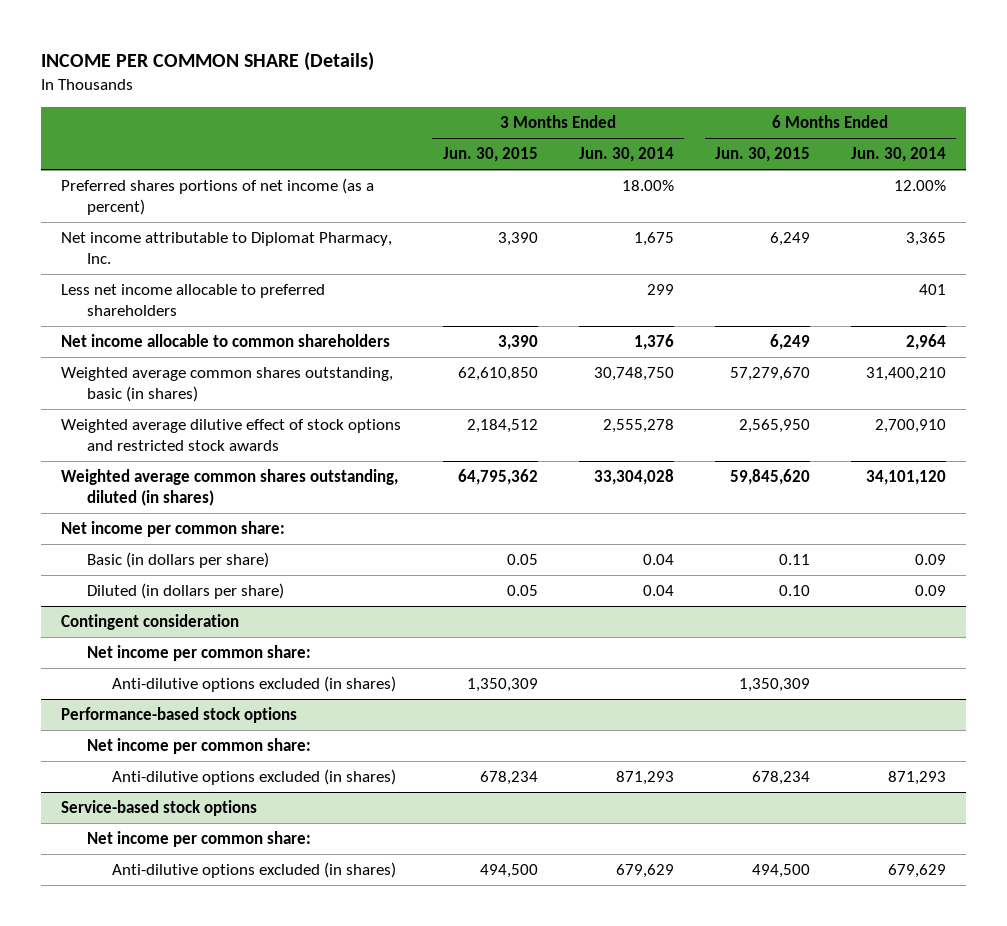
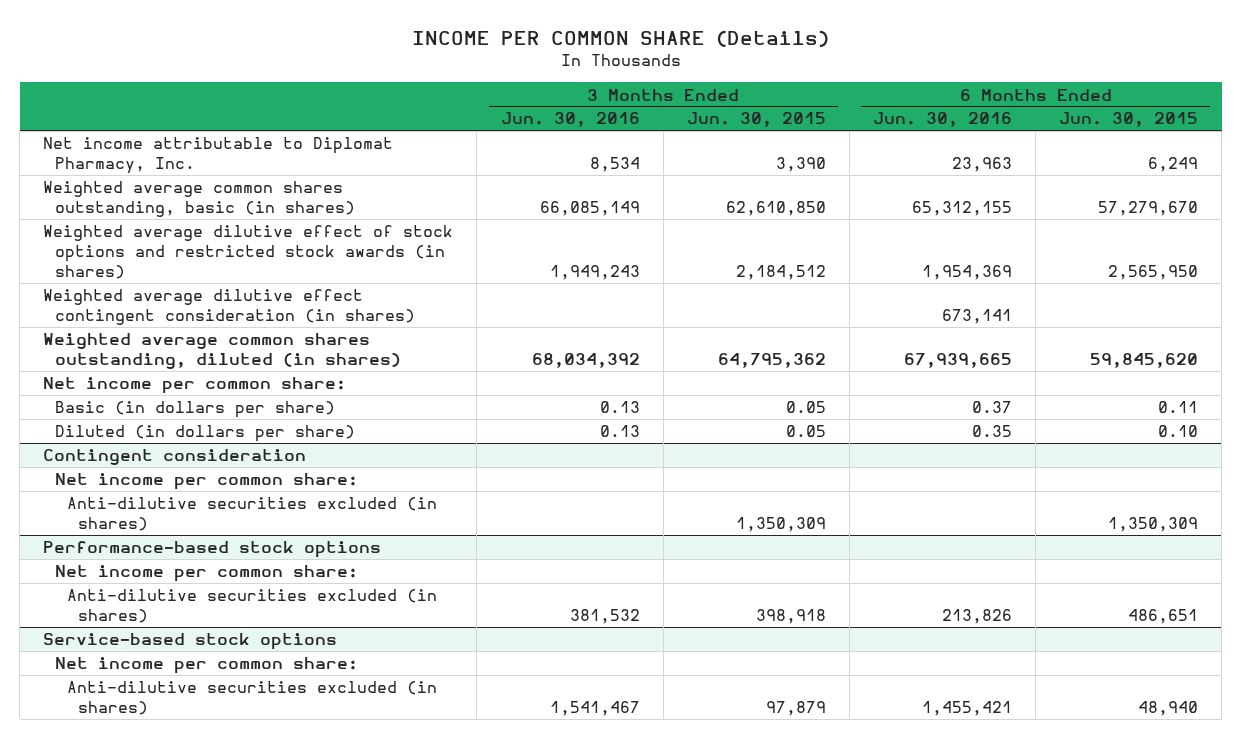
[578,147,674,163] Jun. 30, 2014 -> none
[850,147,946,163] Jun. 30, 2014 -> none
none -> [500,112,640,128] Jun. 30, 2016
none -> [873,112,1013,128] Jun. 30, 2016
[61,177,375,215] Preferred shares portions of net income (as a percent) -> none
[61,283,326,316] Less net income allocable to preferred shareholders -> none
[61,333,391,347] Net income allocable to common shareholders -> none
[61,418,402,451] Weighted average dilutive effect of stock options and restricted stock awards -> [43,225,454,279] Weighted average dilutive effect of stock options and restricted stock awards (in shares)
none -> [43,289,415,325] Weighted average dilutive effect contingent consideration (in shares)
[111,675,396,692] Anti-dilutive options excluded (in shares) -> [66,497,437,531] Anti-dilutive securities excluded (in shares)
[111,768,396,785] Anti-dilutive options excluded (in shares) -> [66,589,437,623] Anti-dilutive securities excluded (in shares)
[479,770,538,785] 678,234 -> [755,608,826,624] 398,918
[751,770,810,785] 678,234 -> [1128,608,1199,624] 486,651
[111,861,396,878] Anti-dilutive options excluded (in shares) -> [66,681,437,715] Anti-dilutive securities excluded (in shares)
[479,863,538,878] 494,500 -> [765,700,826,716] 97,879
[751,863,810,878] 494,500 -> [1138,700,1199,716] 48,940

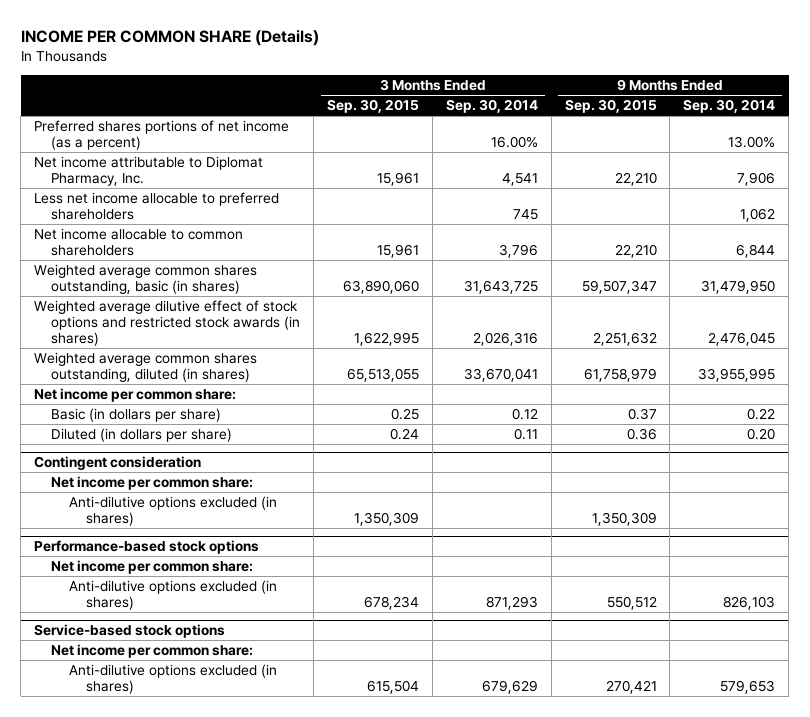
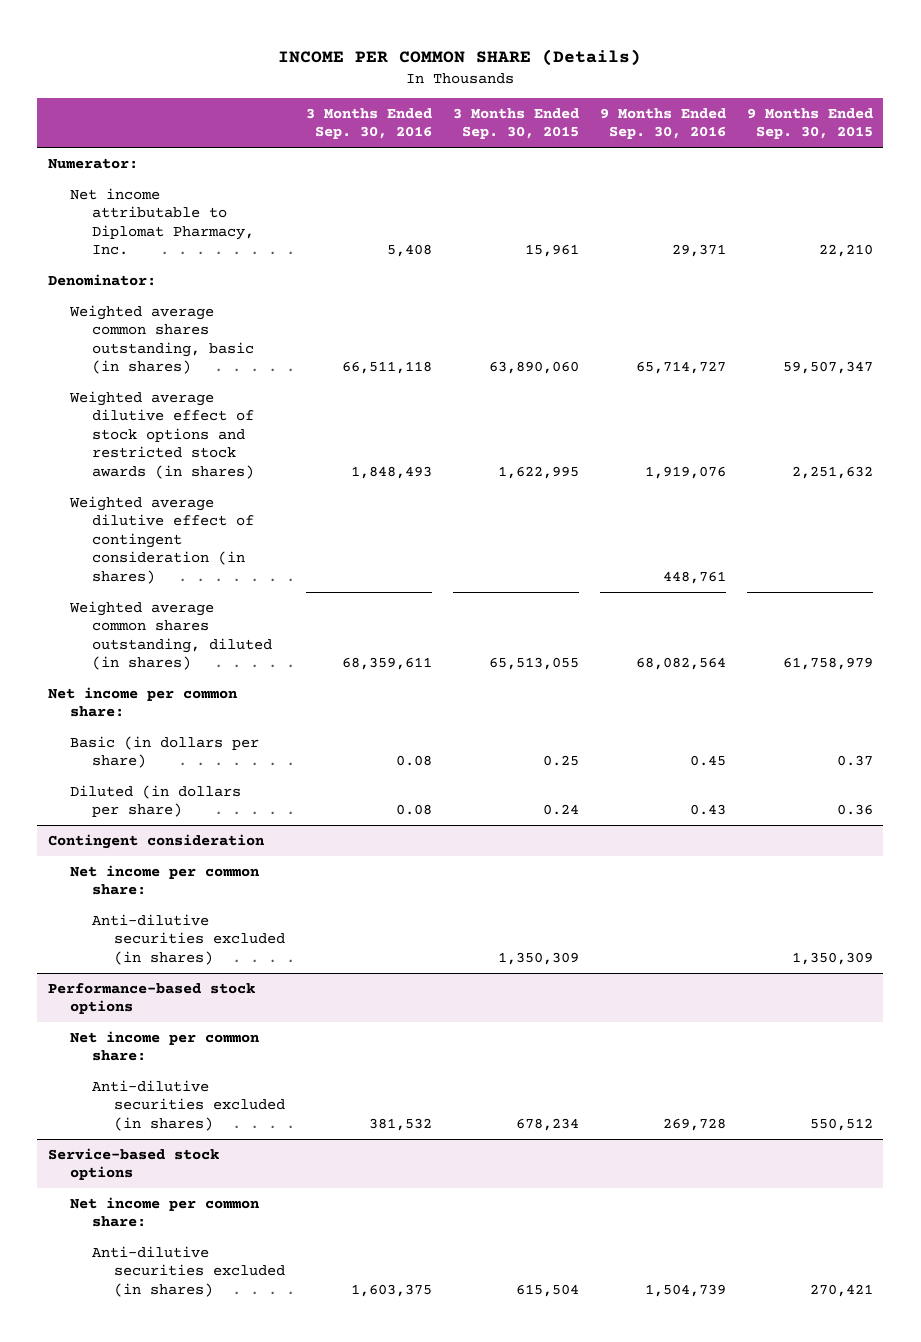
[445,99,538,114] Sep. 30, 2014 -> none
[683,99,776,114] Sep. 30, 2014 -> none
none -> [305,107,432,140] 3 Months Ended Sep. 30, 2016
none -> [599,107,726,140] 9 Months Ended Sep. 30, 2016
[34,119,290,150] Preferred shares portions of net income (as a percent) -> none
none -> [47,157,138,169] Numerator:
[34,191,280,220] Less net income allocable to preferred shareholders -> none
[34,227,244,256] Net income allocable to common shareholders -> none
none -> [47,273,156,286] Denominator:
none -> [68,495,254,584] Weighted average dilutive effect of contingent consideration (in shares)
[68,495,277,526] Anti-dilutive options excluded (in shares) -> [91,913,285,965] Anti-dilutive securities excluded (in shares)
[68,579,277,610] Anti-dilutive options excluded (in shares) -> [91,1079,285,1131] Anti-dilutive securities excluded (in shares)
[68,663,277,694] Anti-dilutive options excluded (in shares) -> [91,1245,285,1297] Anti-dilutive securities excluded (in shares)

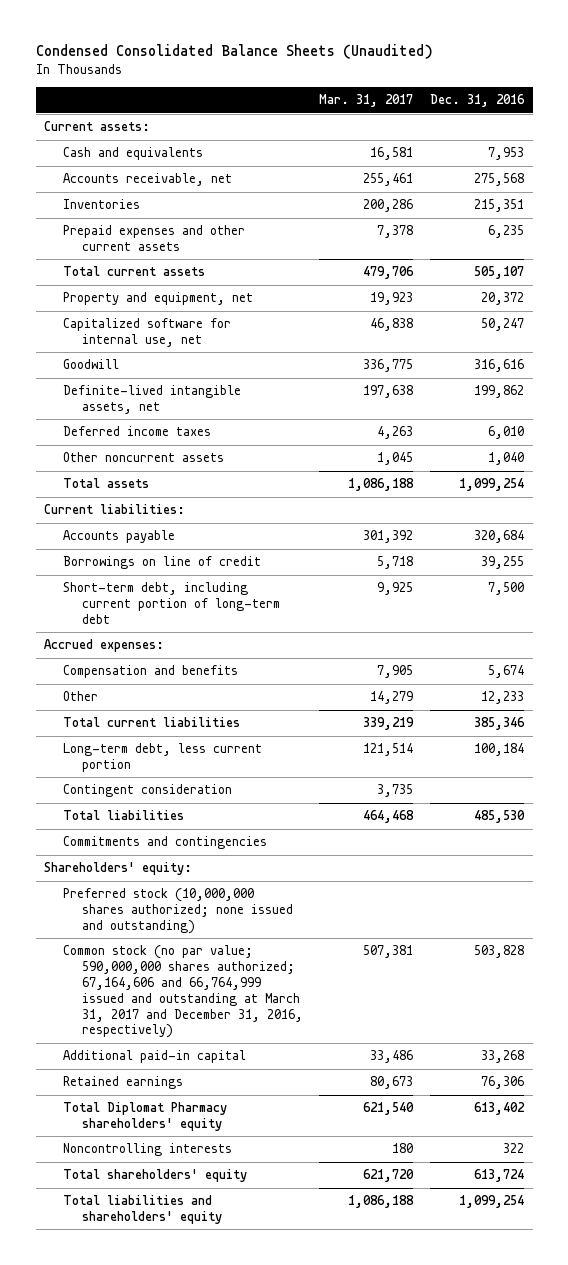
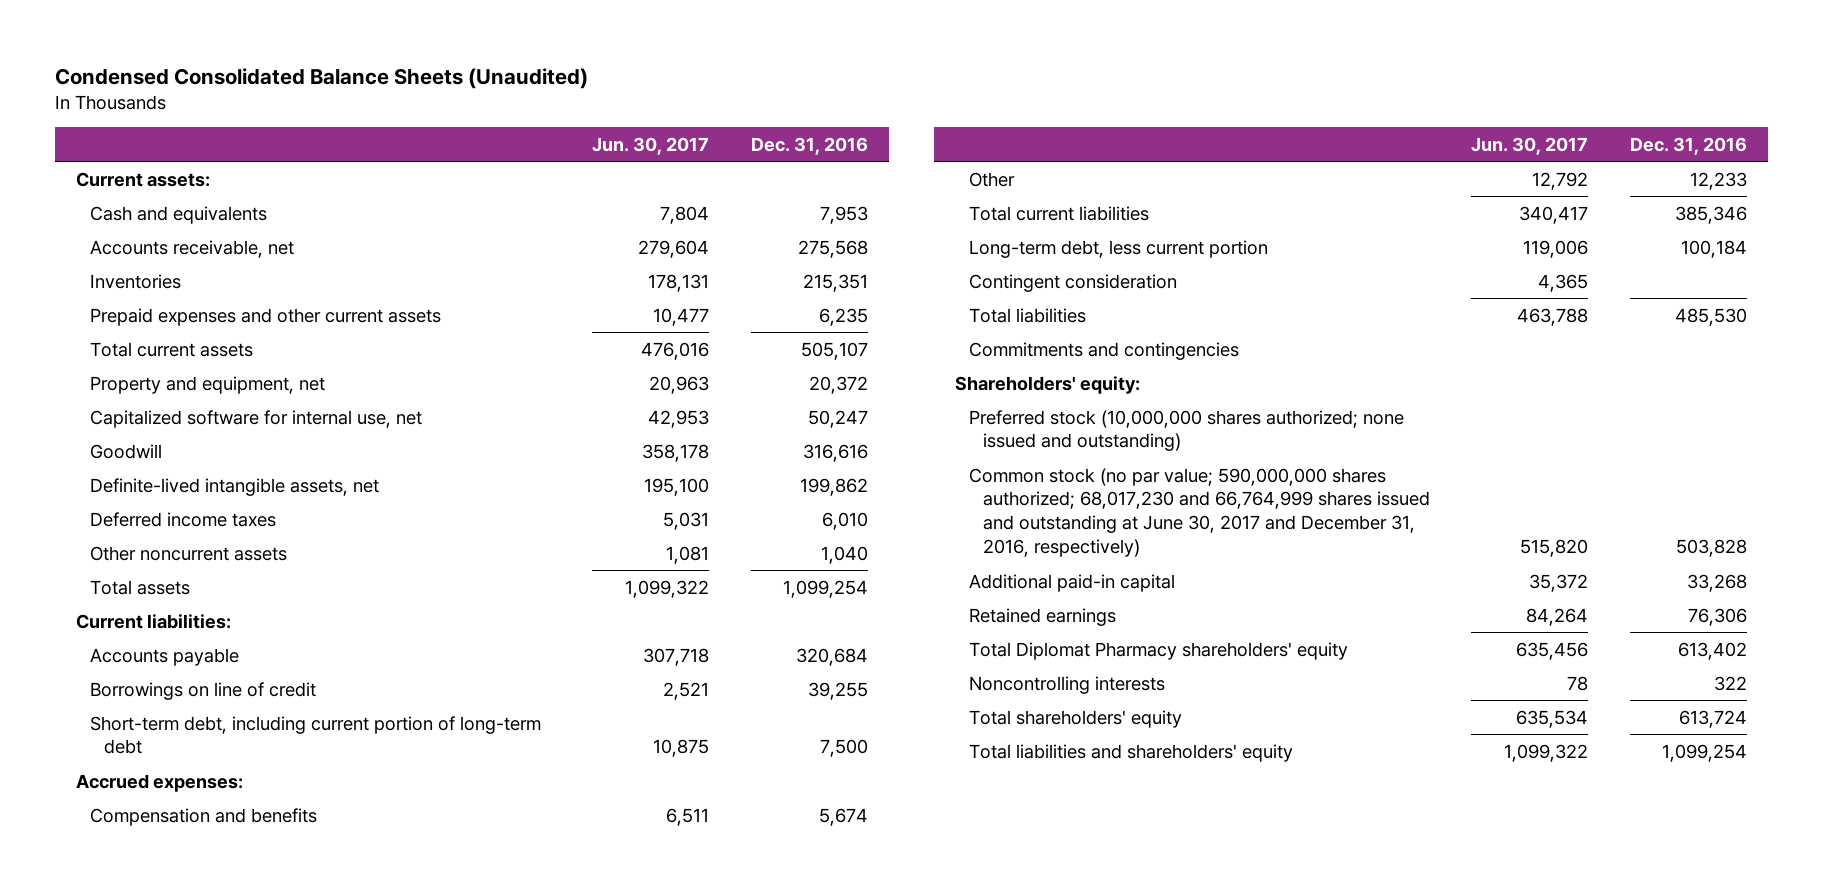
[319,94,414,108] Mar. 31, 2017 -> none
none -> [592,136,710,155] Jun. 30, 2017
[62,945,303,1039] Common stock (no par value; 590,000,000 shares authorized; 67,164,606 and 66,764,999 issued and outstanding at March 31, 2017 and December 31, 2016, respectively) -> [968,467,1430,557] Common stock (no par value; 590,000,000 shares authorized; 68,017,230 and 66,764,999 shares issued and outstanding at June 30, 2017 and December 31, 2016, respectively)

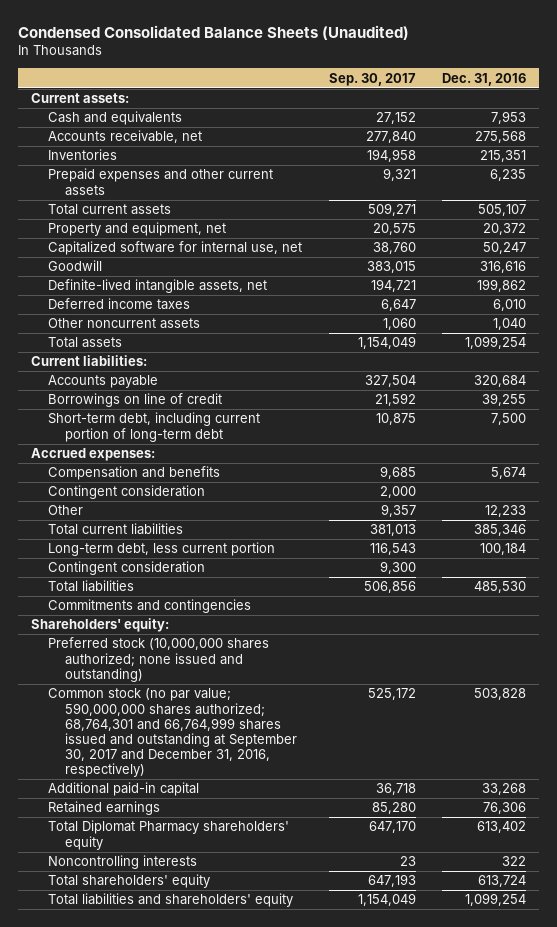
[592,136,710,155] Jun. 30, 2017 -> none
none -> [328,72,416,86] Sep. 30, 2017
none -> [47,485,205,500] Contingent consideration
[968,467,1430,557] Common stock (no par value; 590,000,000 shares authorized; 68,017,230 and 66,764,999 shares issued and outstanding at June 30, 2017 and December 31, 2016, respectively) -> [47,688,298,778] Common stock (no par value; 590,000,000 shares authorized; 68,764,301 and 66,764,999 shares issued and outstanding at September 30, 2017 and December 31, 2016, respectively)

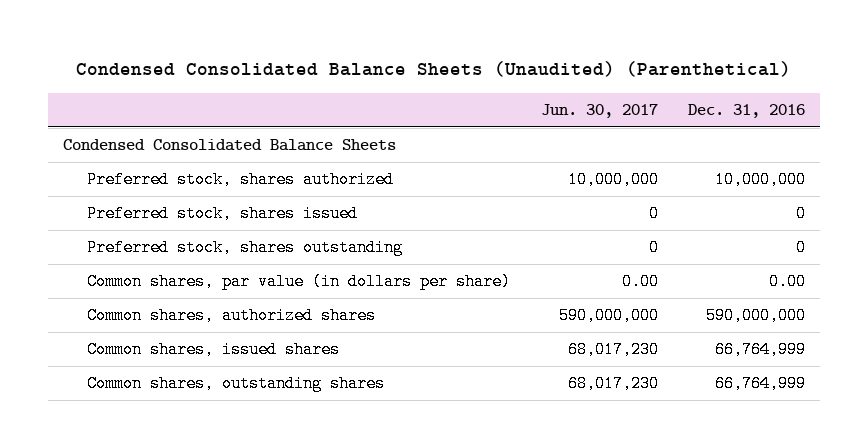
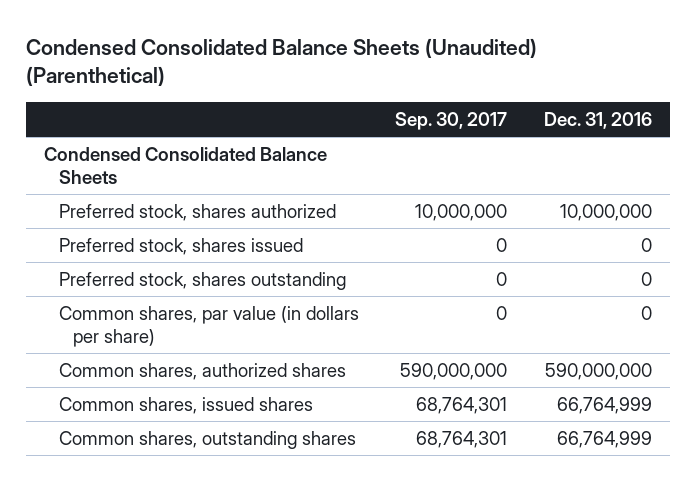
[540,103,658,118] Jun. 30, 2017 -> none
none -> [395,111,508,130] Sep. 30, 2017
[768,273,806,291] 0.00 -> [640,305,652,320] 0

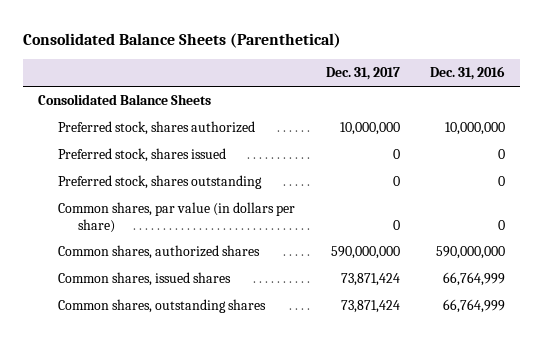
[25,37,537,87] Condensed Consolidated Balance Sheets (Unaudited) (Parenthetical) -> [23,33,342,49] Consolidated Balance Sheets (Parenthetical)
[395,111,508,130] Sep. 30, 2017 -> none
none -> [325,67,400,81] Dec. 31, 2017
[44,146,328,184] Condensed Consolidated Balance Sheets -> [38,94,212,106] Consolidated Balance Sheets

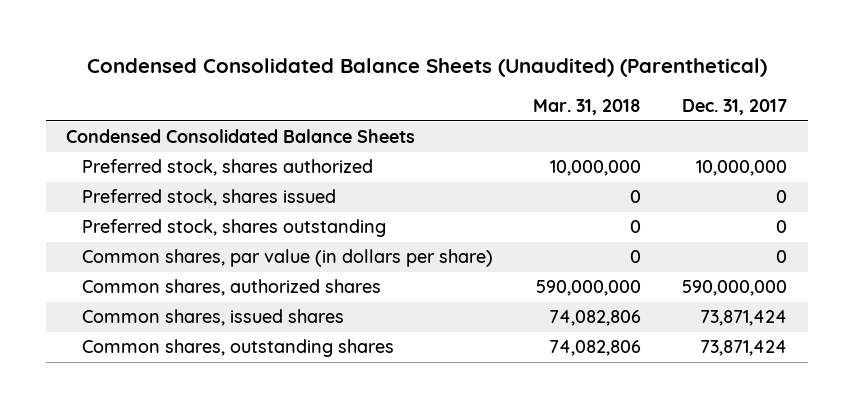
[23,33,342,49] Consolidated Balance Sheets (Parenthetical) -> [86,58,767,78] Condensed Consolidated Balance Sheets (Unaudited) (Parenthetical)
[429,66,505,81] Dec. 31, 2016 -> none
none -> [533,99,642,116] Mar. 31, 2018
[38,94,212,106] Consolidated Balance Sheets -> [66,129,416,144] Condensed Consolidated Balance Sheets

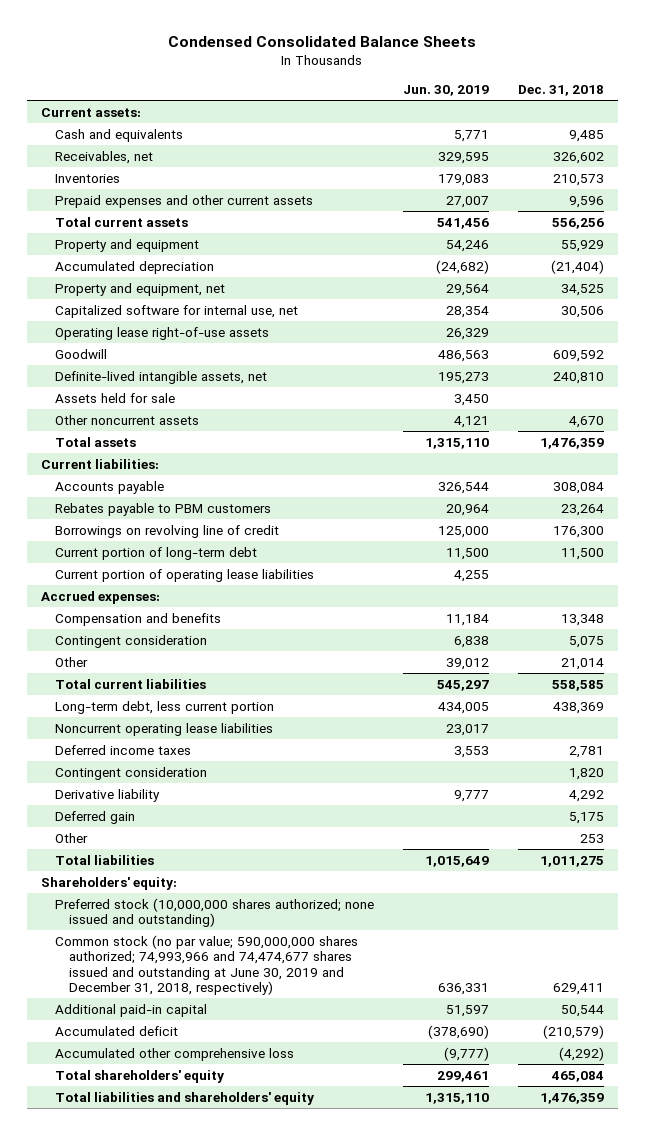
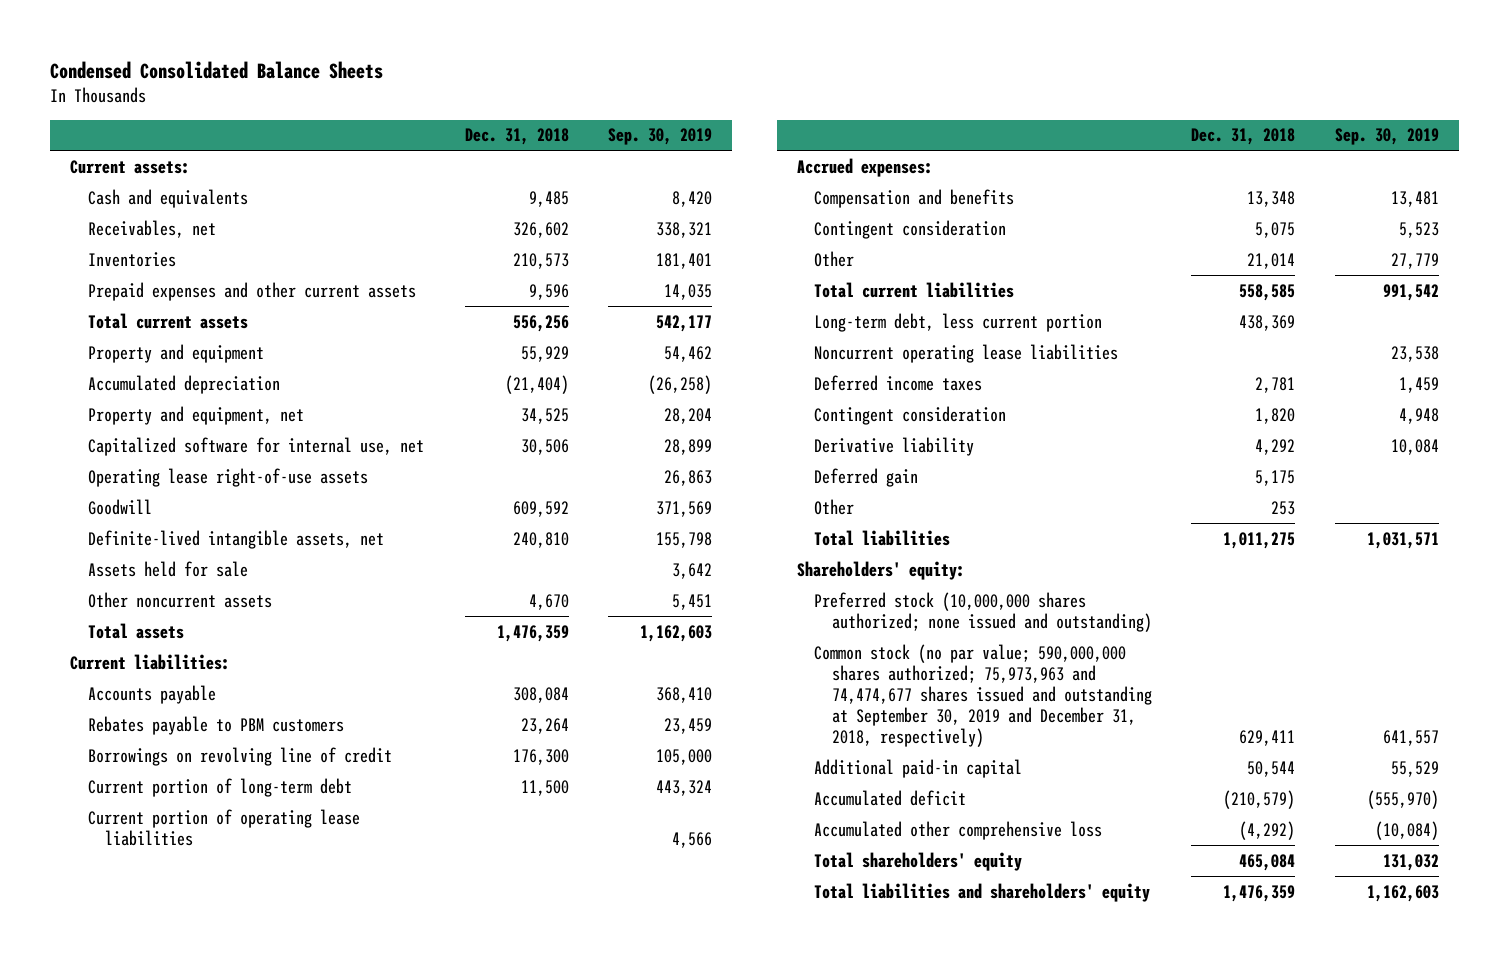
[402,85,489,97] Jun. 30, 2019 -> none
none -> [608,128,713,146] Sep. 30, 2019
[54,934,358,995] Common stock (no par value; 590,000,000 shares authorized; 74,993,966 and 74,474,677 shares issued and outstanding at June 30, 2019 and December 31, 2018, respectively) -> [814,643,1152,748] Common stock (no par value; 590,000,000 shares authorized; 75,973,963 and 74,474,677 shares issued and outstanding at September 30, 2019 and December 31, 2018, respectively)

